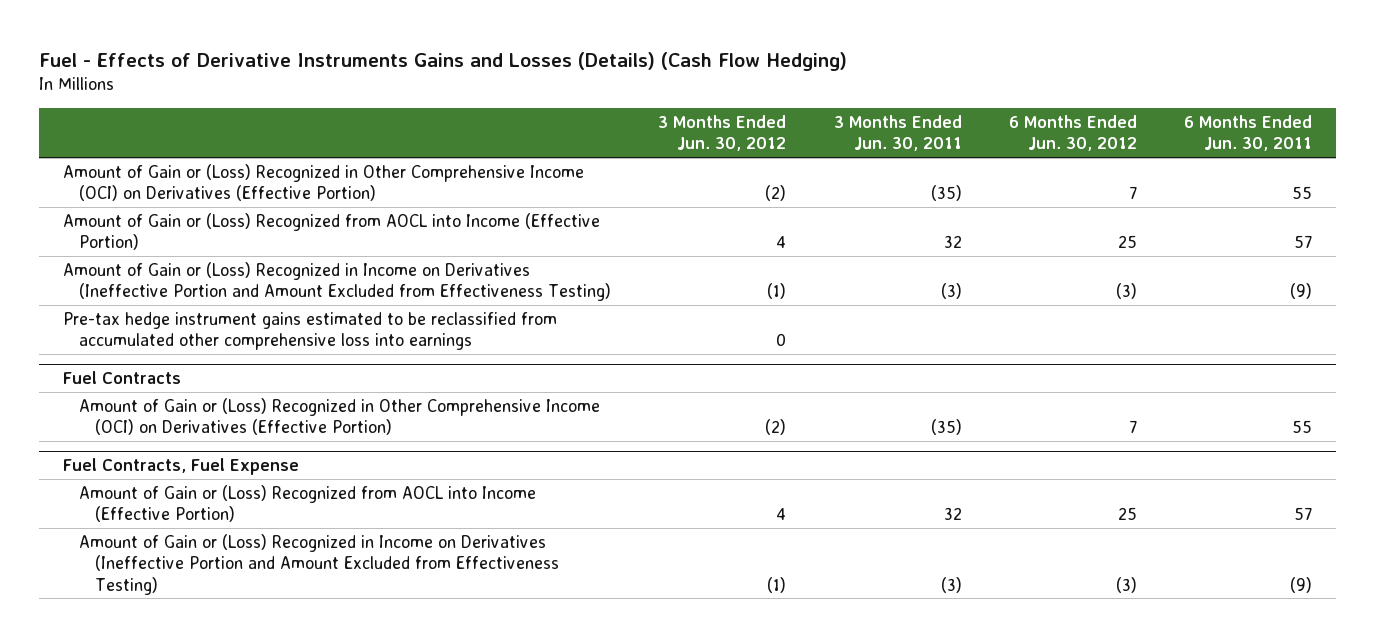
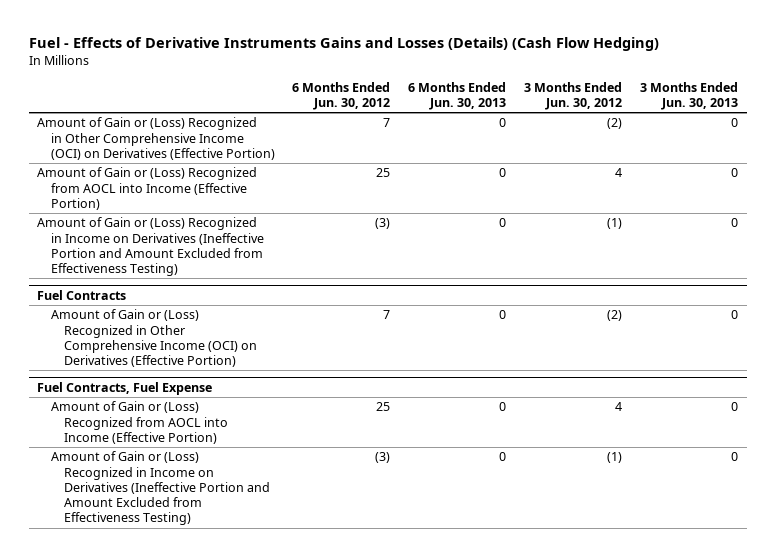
[833,114,962,152] 3 Months Ended Jun. 30, 2011 -> none
[1184,114,1313,152] 6 Months Ended Jun. 30, 2011 -> none
none -> [408,81,507,111] 6 Months Ended Jun. 30, 2013
none -> [639,81,738,111] 3 Months Ended Jun. 30, 2013
[62,311,557,351] Pre-tax hedge instrument gains estimated to be reclassified from accumulated other comprehensive loss into earnings -> none

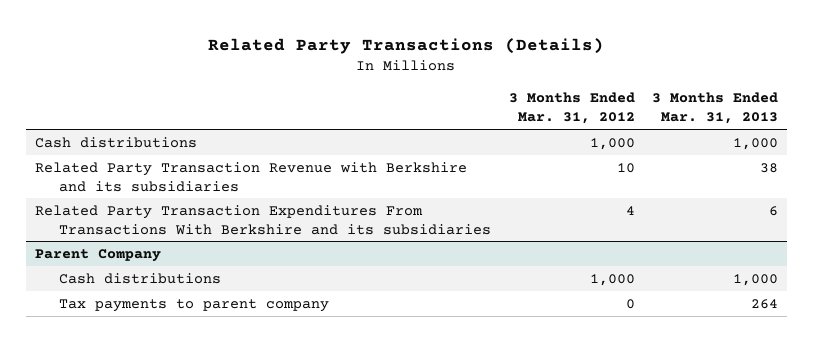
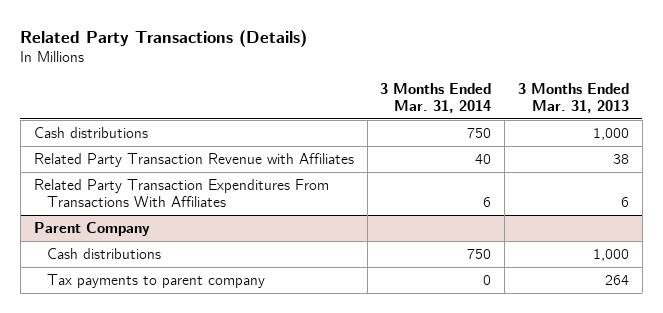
[508,92,635,125] 3 Months Ended Mar. 31, 2012 -> none
none -> [380,82,492,113] 3 Months Ended Mar. 31, 2014
[34,161,467,192] Related Party Transaction Revenue with Berkshire and its subsidiaries -> [33,152,354,167] Related Party Transaction Revenue with Affiliates
[34,204,492,235] Related Party Transaction Expenditures From Transactions With Berkshire and its subsidiaries -> [33,178,329,207] Related Party Transaction Expenditures From Transactions With Affiliates

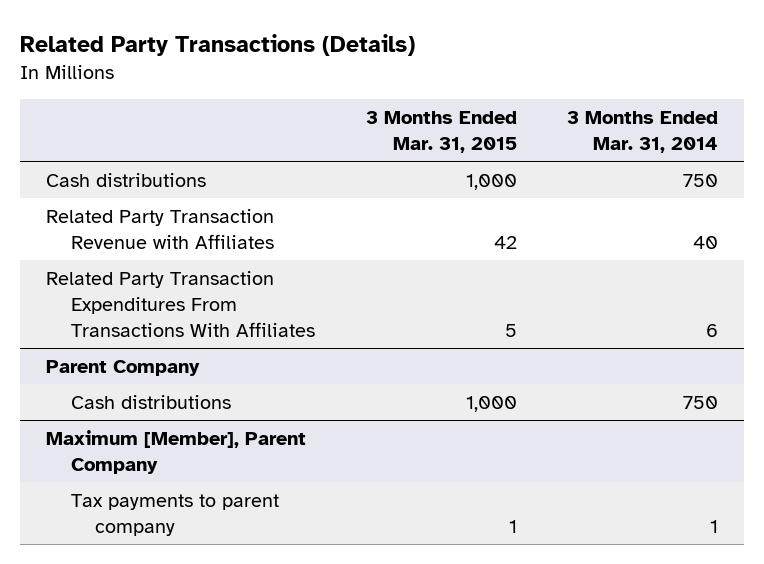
[518,82,630,113] 3 Months Ended Mar. 31, 2013 -> none
none -> [365,111,517,154] 3 Months Ended Mar. 31, 2015
none -> [45,429,306,475] Maximum [Member], Parent Company
[483,274,492,285] 0 -> [710,520,719,534] 1

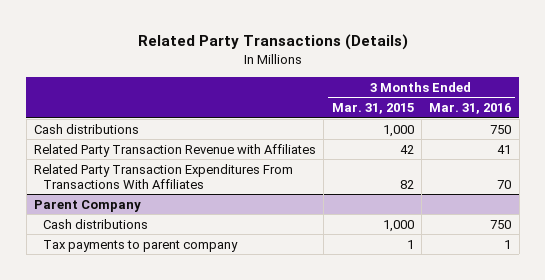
[567,111,719,154] 3 Months Ended Mar. 31, 2014 -> none
none -> [429,103,512,115] Mar. 31, 2016
[504,324,517,338] 5 -> [399,179,414,189] 82
[45,429,306,475] Maximum [Member], Parent Company -> none

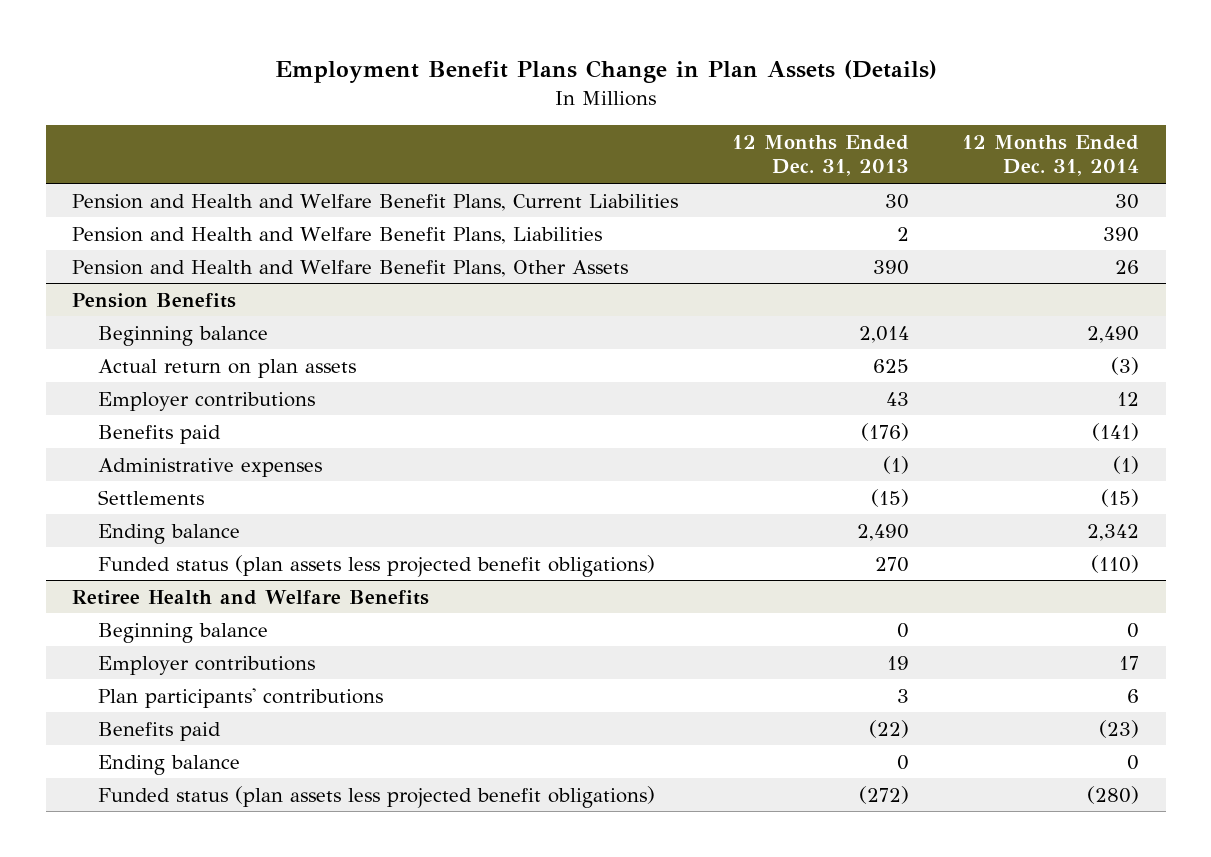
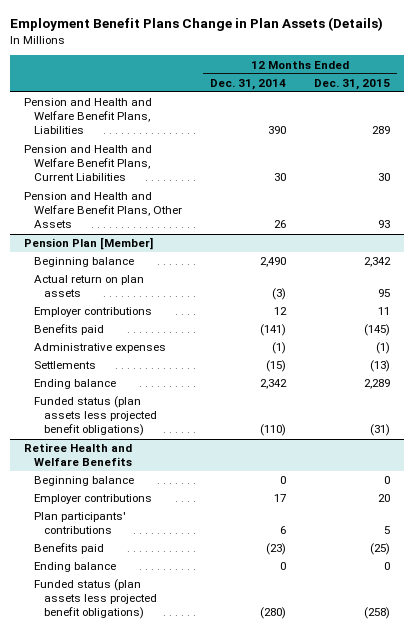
[731,134,909,177] 12 Months Ended Dec. 31, 2013 -> none
none -> [314,78,391,90] Dec. 31, 2015
[72,193,679,211] Pension and Health and Welfare Benefit Plans, Current Liabilities -> [24,145,153,182] Pension and Health and Welfare Benefit Plans, Current Liabilities
[72,292,237,308] Pension Benefits -> [24,237,154,251] Pension Plan [Member]

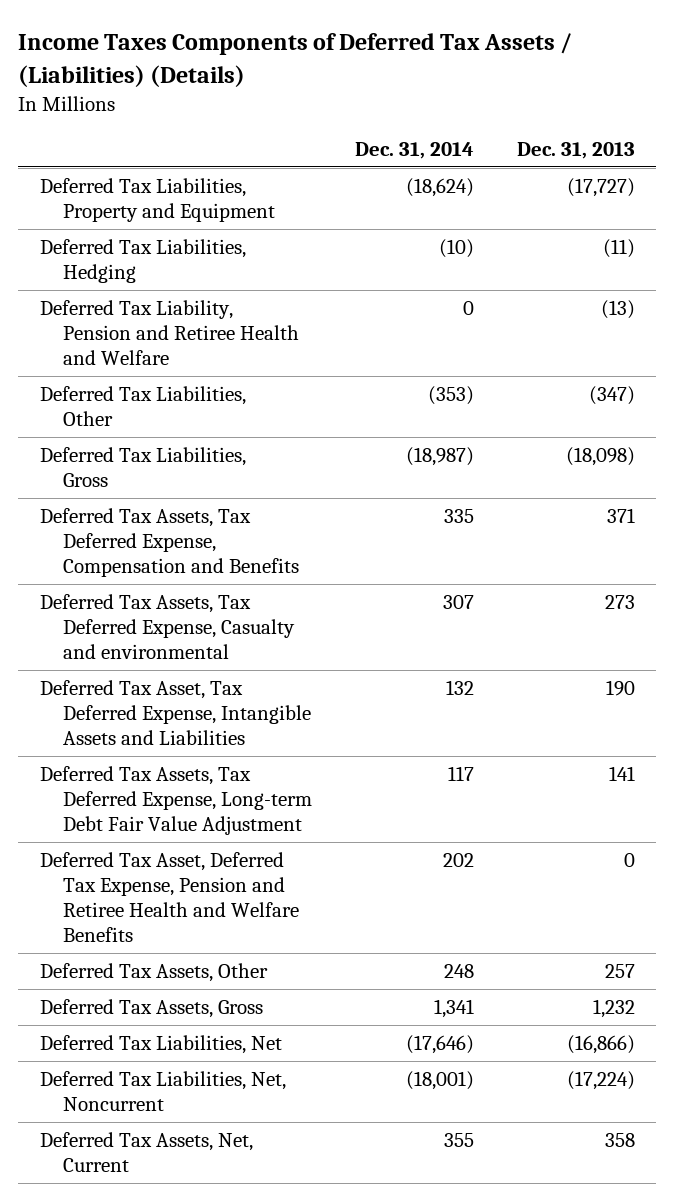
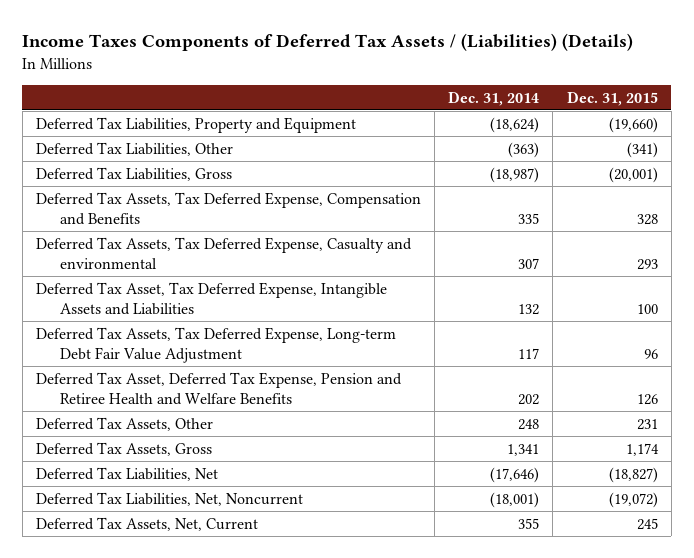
[516,142,635,160] Dec. 31, 2013 -> none
none -> [566,90,658,106] Dec. 31, 2015
[39,238,246,283] Deferred Tax Liabilities, Hedging -> none
[39,299,300,365] Deferred Tax Liability, Pension and Retiree Health and Welfare -> none
[427,385,474,405] (353) -> [508,141,540,158] (363)

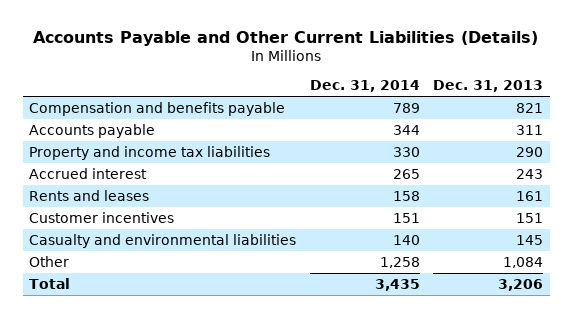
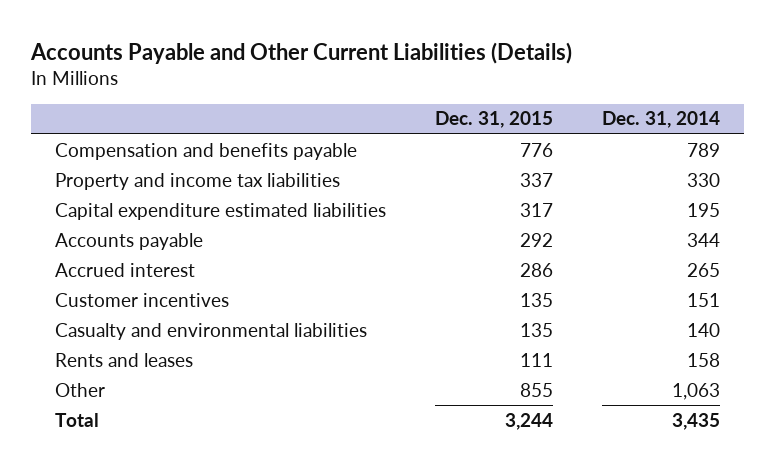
[433,80,544,93] Dec. 31, 2013 -> none
none -> [435,111,554,129] Dec. 31, 2015
none -> [55,202,387,220] Capital expenditure estimated liabilities
[29,123,156,138] Accounts payable -> [55,232,204,250] Accounts payable
[29,189,150,201] Rents and leases -> [55,352,194,367] Rents and leases
[379,256,420,268] 1,258 -> [671,382,720,400] 1,063

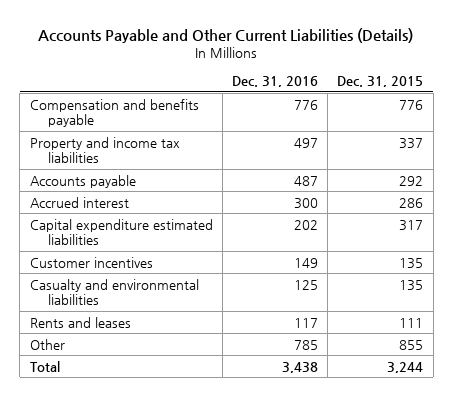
[601,111,720,129] Dec. 31, 2014 -> none
none -> [231,75,318,87] Dec. 31, 2016
[55,202,387,220] Capital expenditure estimated liabilities -> [29,218,213,246] Capital expenditure estimated liabilities

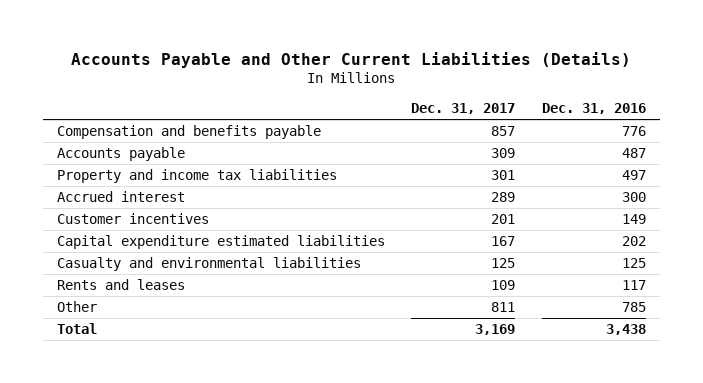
[337,75,424,87] Dec. 31, 2015 -> none
none -> [411,103,516,115] Dec. 31, 2017
[29,136,180,164] Property and income tax liabilities -> [56,169,337,184] Property and income tax liabilities
[29,218,213,246] Capital expenditure estimated liabilities -> [56,235,385,250] Capital expenditure estimated liabilities

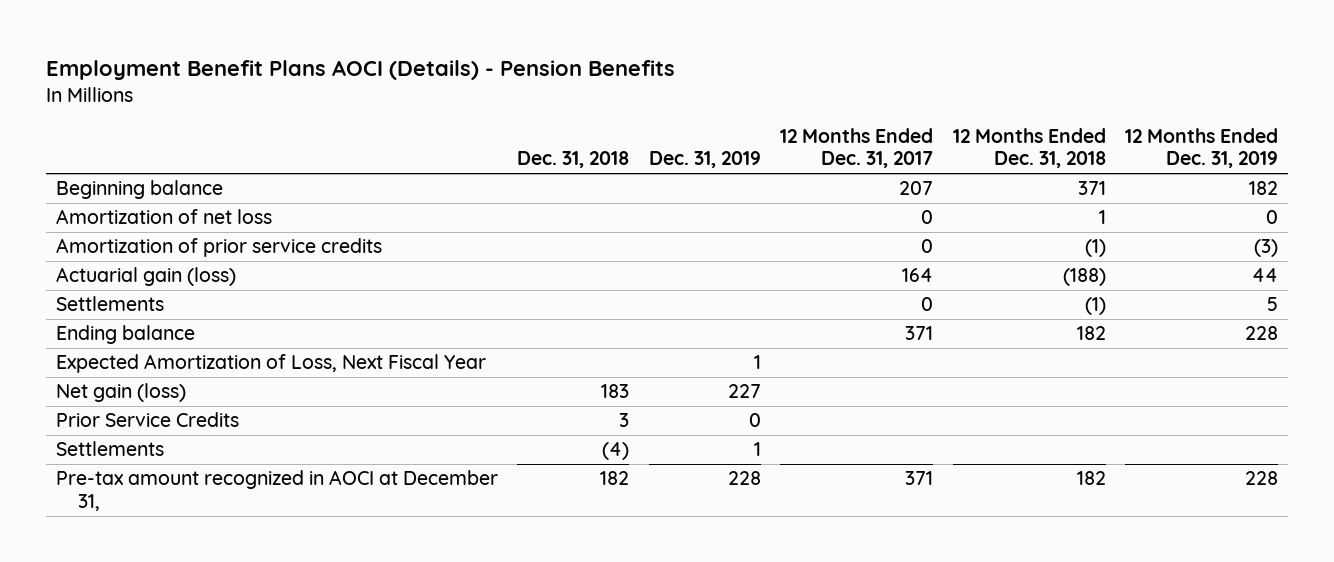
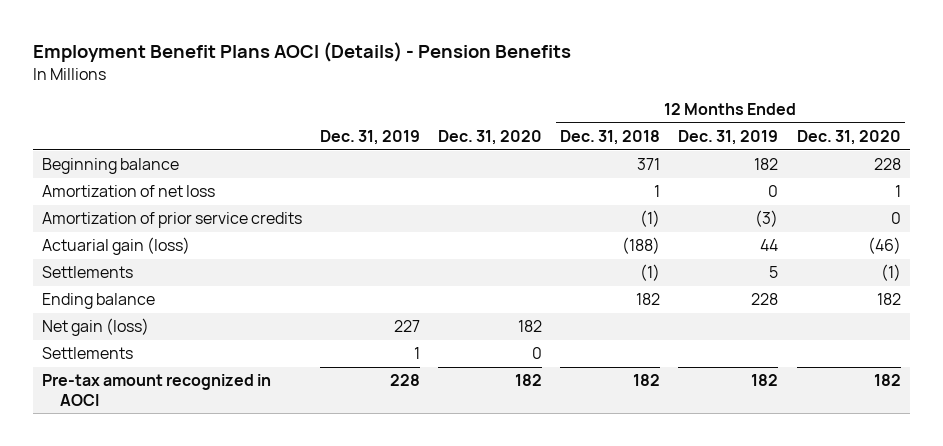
[517,151,630,169] Dec. 31, 2018 -> none
[780,127,934,169] 12 Months Ended Dec. 31, 2017 -> none
none -> [438,130,543,146] Dec. 31, 2020
none -> [796,130,901,146] Dec. 31, 2020
[55,354,486,374] Expected Amortization of Loss, Next Fiscal Year -> none
[55,412,239,428] Prior Service Credits -> none
[55,470,498,512] Pre-tax amount recognized in AOCI at December 31, -> [41,374,271,406] Pre-tax amount recognized in AOCI
[1245,471,1279,486] 228 -> [751,374,779,387] 182

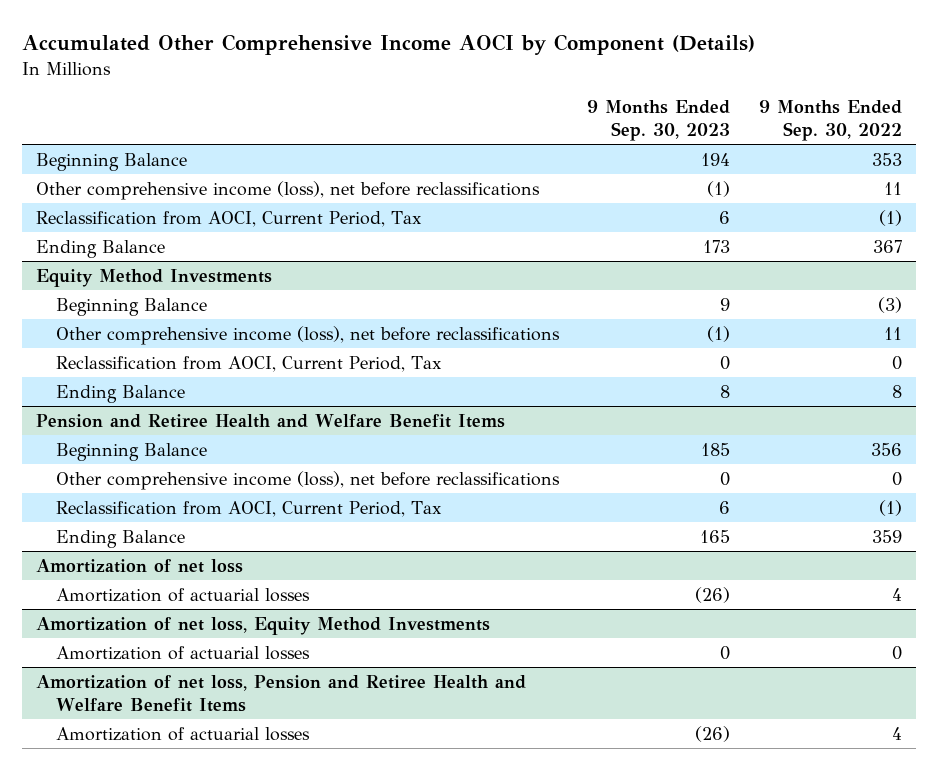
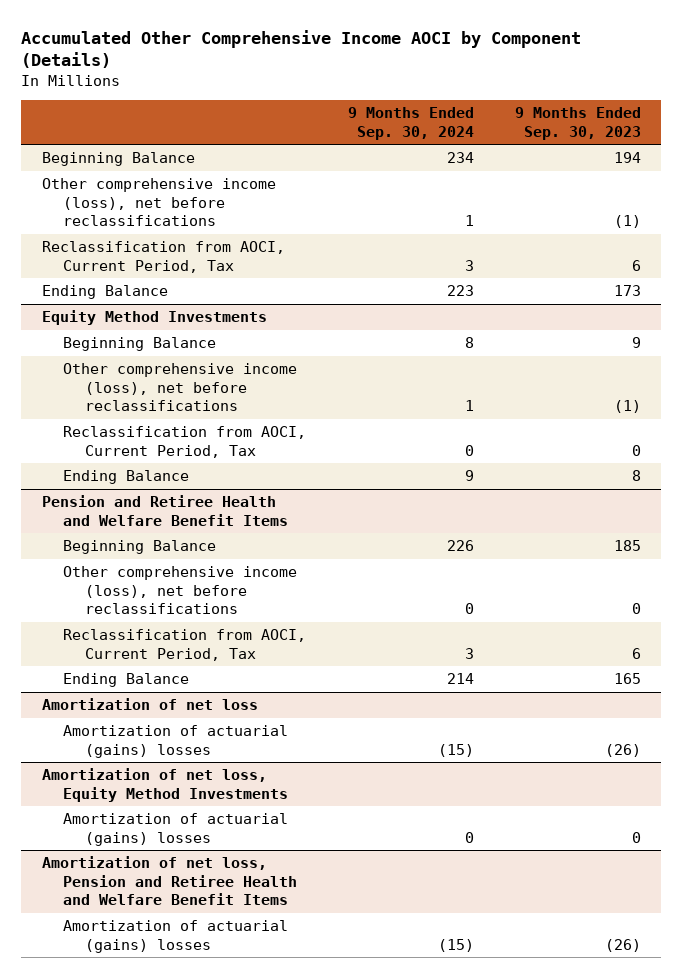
[758,100,902,142] 9 Months Ended Sep. 30, 2022 -> none
none -> [347,107,474,140] 9 Months Ended Sep. 30, 2024
[55,587,310,602] Amortization of actuarial losses -> [63,725,289,758] Amortization of actuarial (gains) losses
[55,645,310,660] Amortization of actuarial losses -> [63,813,289,846] Amortization of actuarial (gains) losses
[55,726,310,741] Amortization of actuarial losses -> [63,920,289,953] Amortization of actuarial (gains) losses

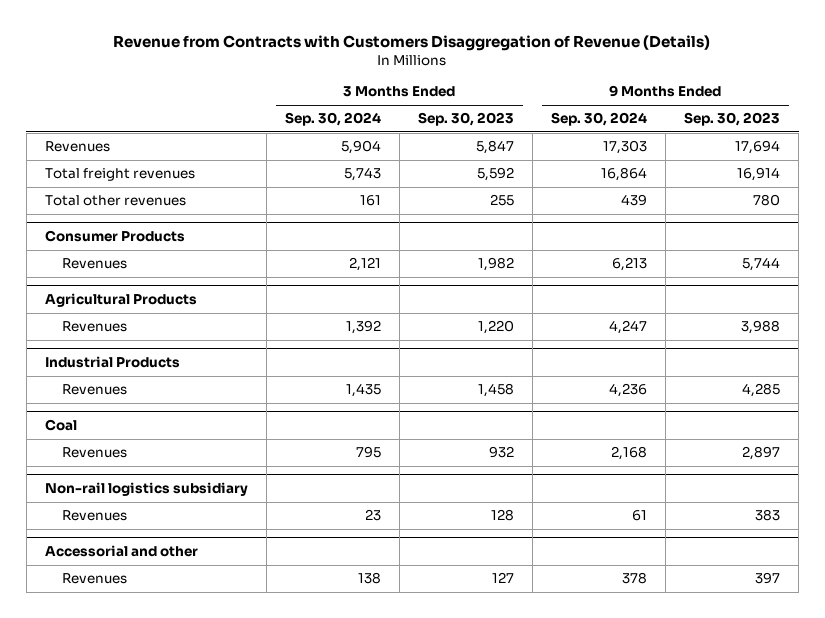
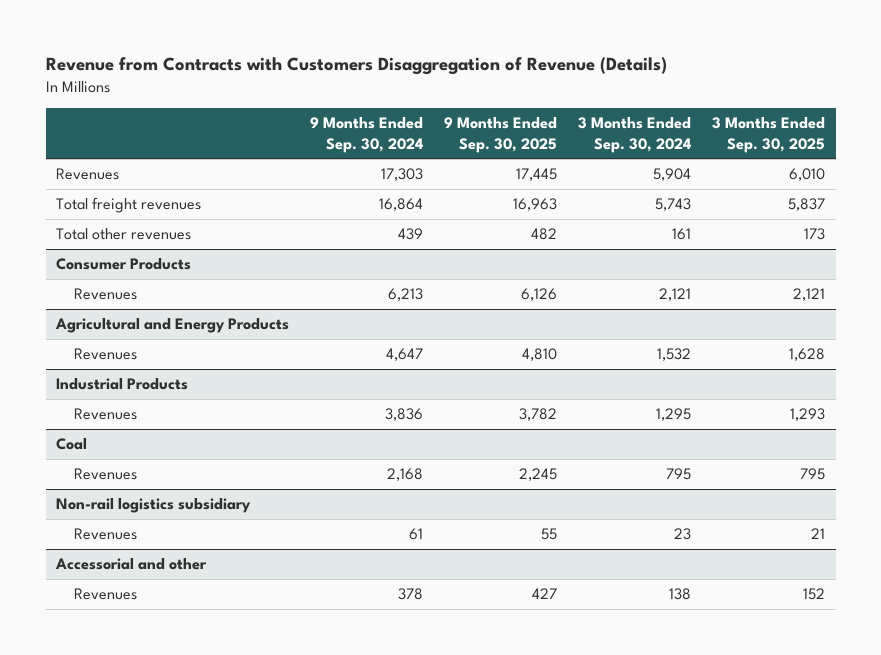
[417,112,514,127] Sep. 30, 2023 -> none
[683,112,780,127] Sep. 30, 2023 -> none
none -> [444,117,558,153] 9 Months Ended Sep. 30, 2025
none -> [712,117,826,153] 3 Months Ended Sep. 30, 2025
[44,292,197,307] Agricultural Products -> [55,318,290,334] Agricultural and Energy Products
[345,320,381,335] 1,392 -> [657,348,692,362] 1,532
[608,320,647,335] 4,247 -> [386,348,424,362] 4,647
[345,383,381,398] 1,435 -> [656,408,692,422] 1,295
[608,383,647,398] 4,236 -> [385,408,424,422] 3,836

